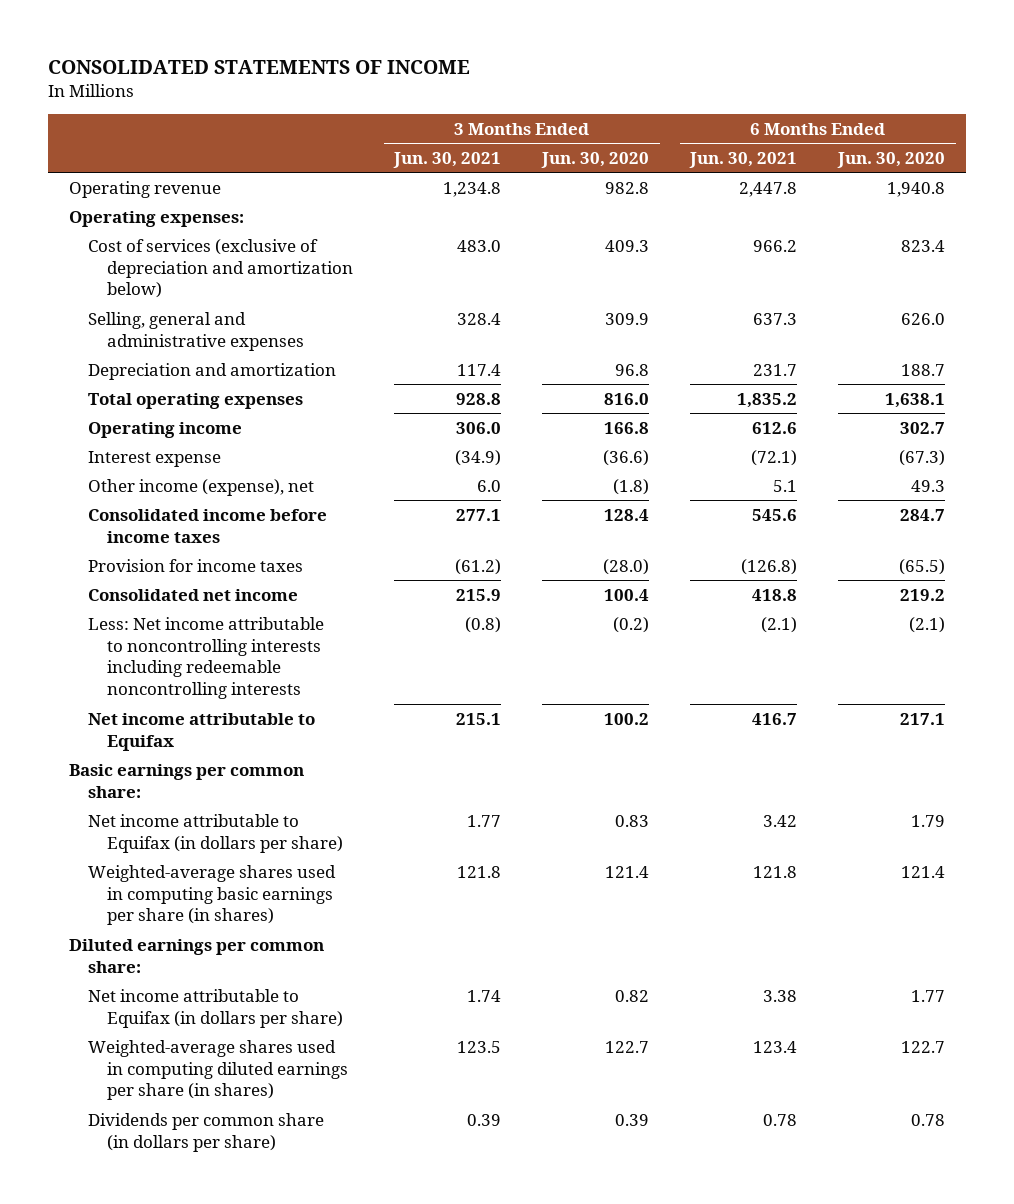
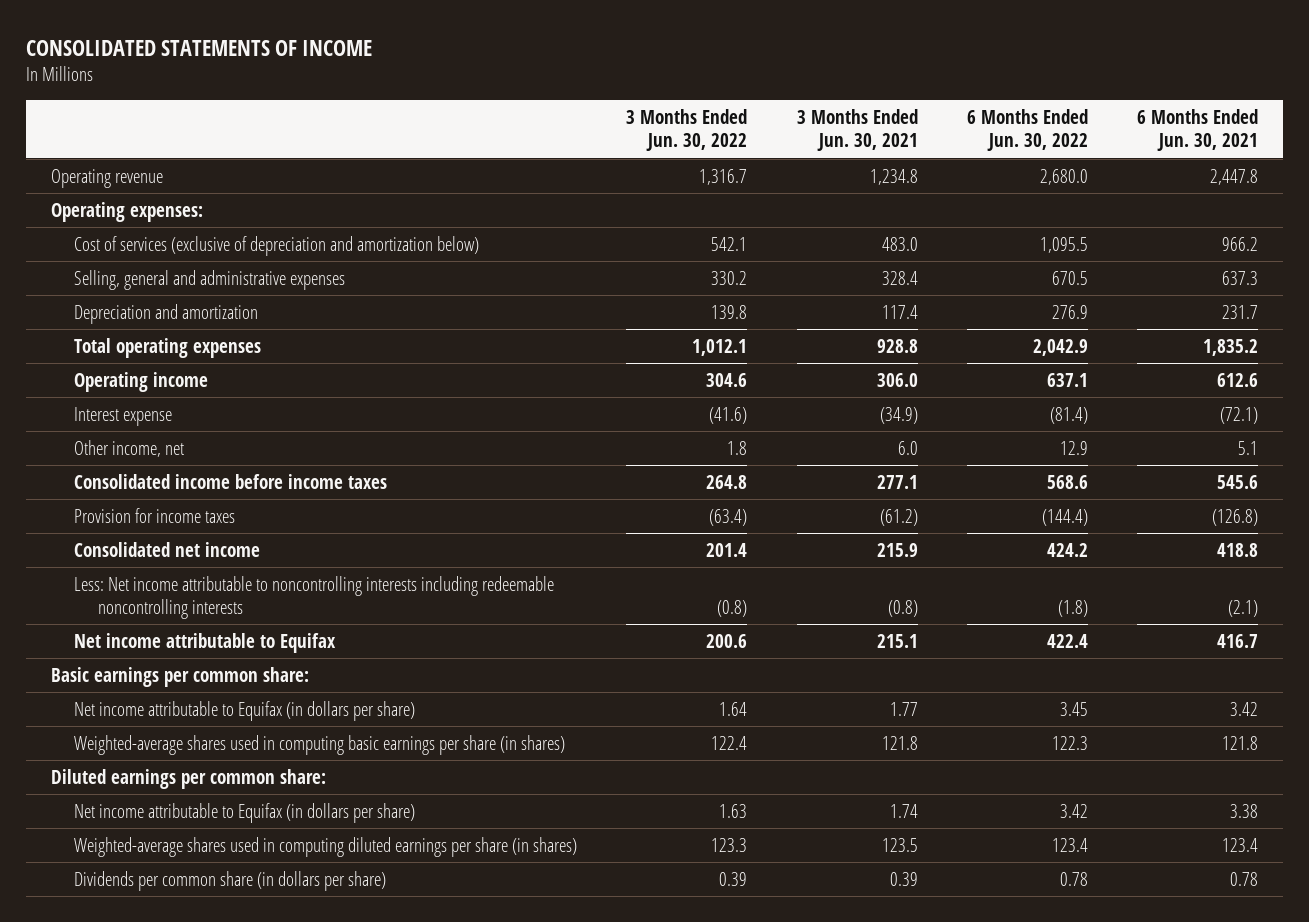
[541,151,650,168] Jun. 30, 2020 -> none
[837,151,946,168] Jun. 30, 2020 -> none
none -> [626,108,748,152] 3 Months Ended Jun. 30, 2022
none -> [966,108,1088,152] 6 Months Ended Jun. 30, 2022
[87,478,314,496] Other income (expense), net -> [74,439,185,457] Other income, net

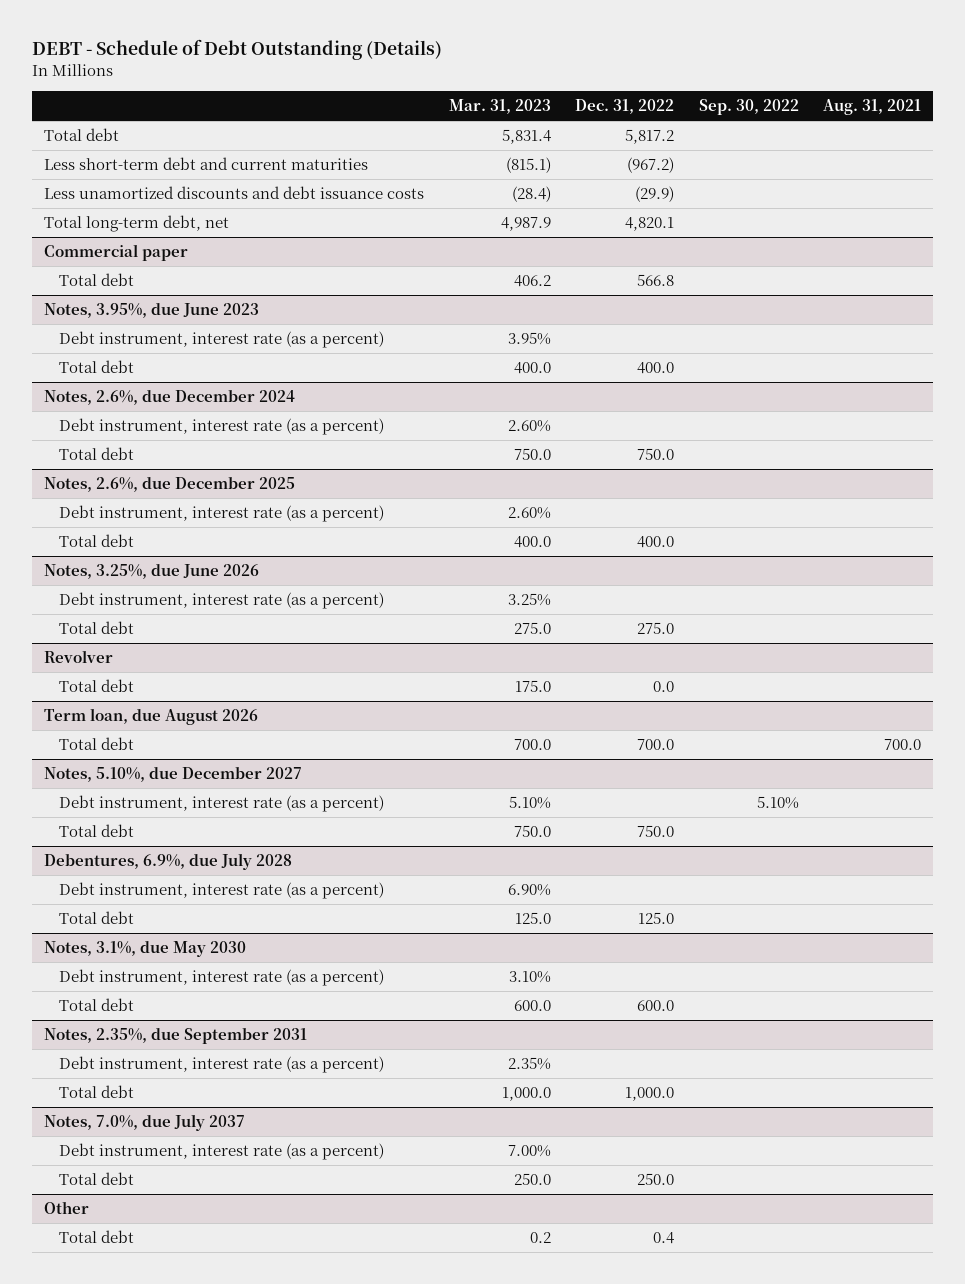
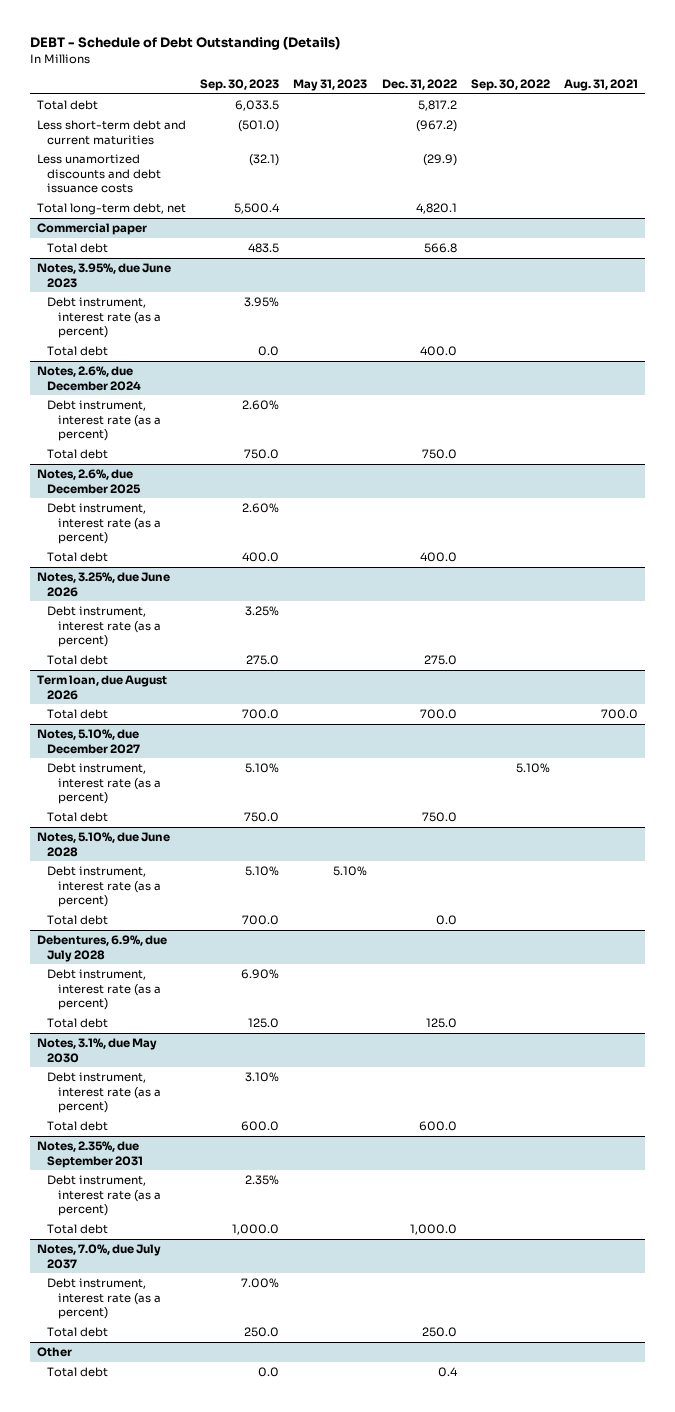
[448,98,551,114] Mar. 31, 2023 -> none
none -> [200,78,280,91] Sep. 30, 2023
none -> [293,78,368,91] May 31, 2023
[44,650,114,664] Revolver -> none
[58,679,134,693] Total debt -> none
none -> [36,831,170,857] Notes, 5.10%, due June 2028
none -> [47,865,161,908] Debt instrument, interest rate (as a percent)
none -> [47,914,109,925] Total debt

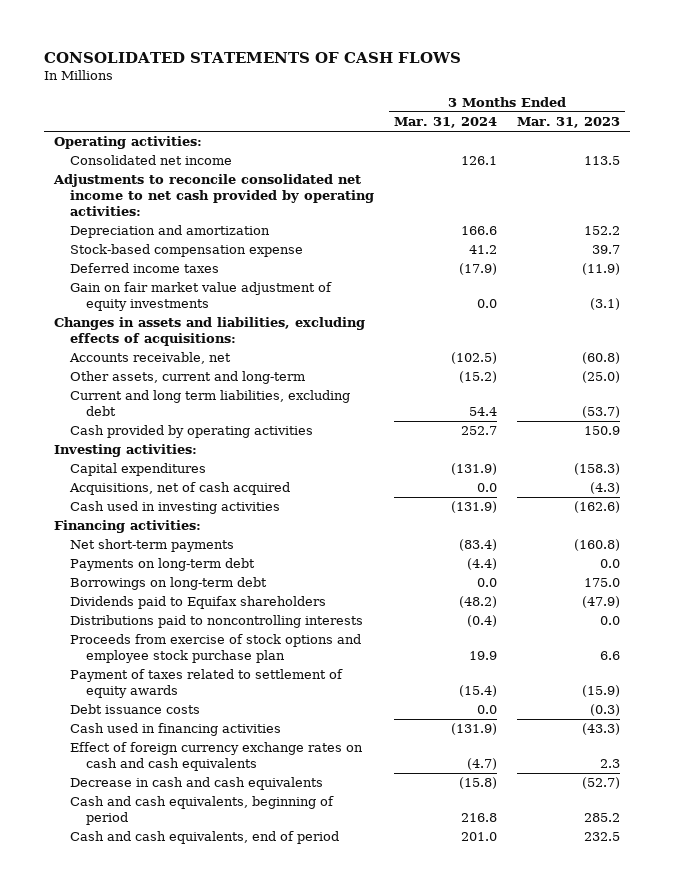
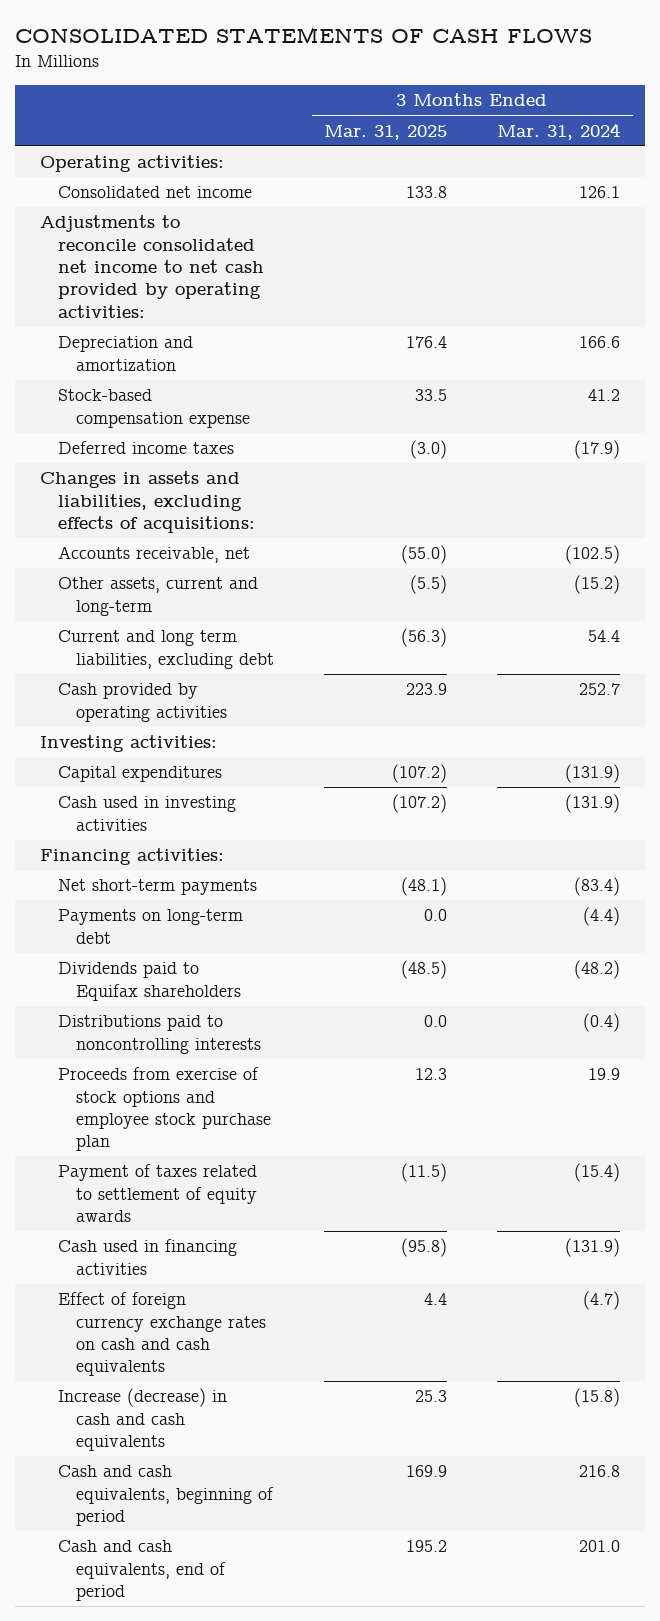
[516,117,620,129] Mar. 31, 2023 -> none
none -> [324,124,448,140] Mar. 31, 2025
[69,282,332,312] Gain on fair market value adjustment of equity investments -> none
[68,482,290,496] Acquisitions, net of cash acquired -> none
[69,577,267,591] Borrowings on long-term debt -> none
[69,704,200,715] Debt issuance costs -> none
[69,777,323,791] Decrease in cash and cash equivalents -> [57,1388,227,1452] Increase (decrease) in cash and cash equivalents

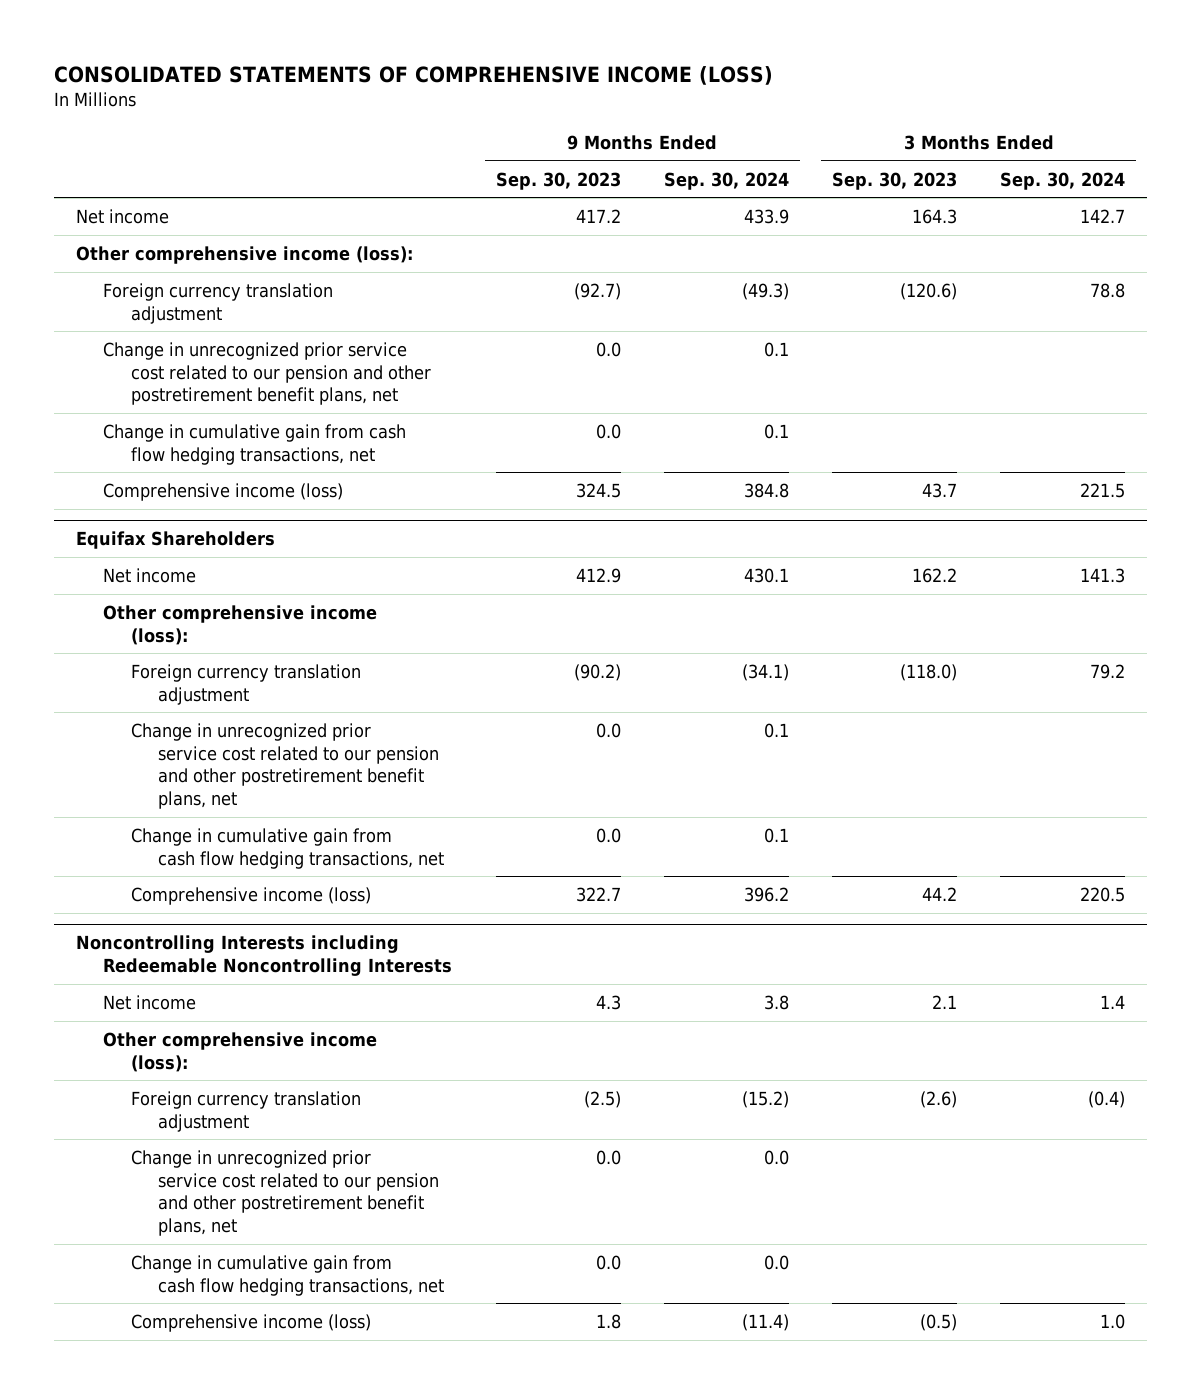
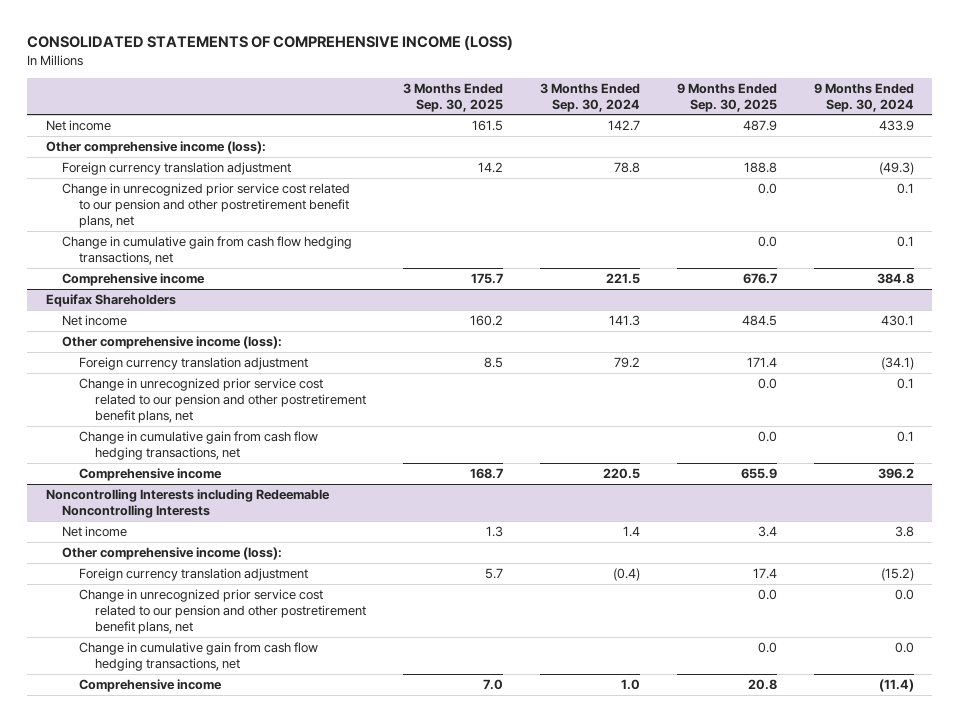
[495,171,621,190] Sep. 30, 2023 -> none
[832,171,958,190] Sep. 30, 2023 -> none
none -> [403,82,504,112] 3 Months Ended Sep. 30, 2025
none -> [676,82,777,112] 9 Months Ended Sep. 30, 2025
[103,482,344,501] Comprehensive income (loss) -> [62,273,206,287] Comprehensive income
[130,886,371,905] Comprehensive income (loss) -> [78,468,222,482] Comprehensive income
[130,1313,371,1332] Comprehensive income (loss) -> [78,679,222,693] Comprehensive income

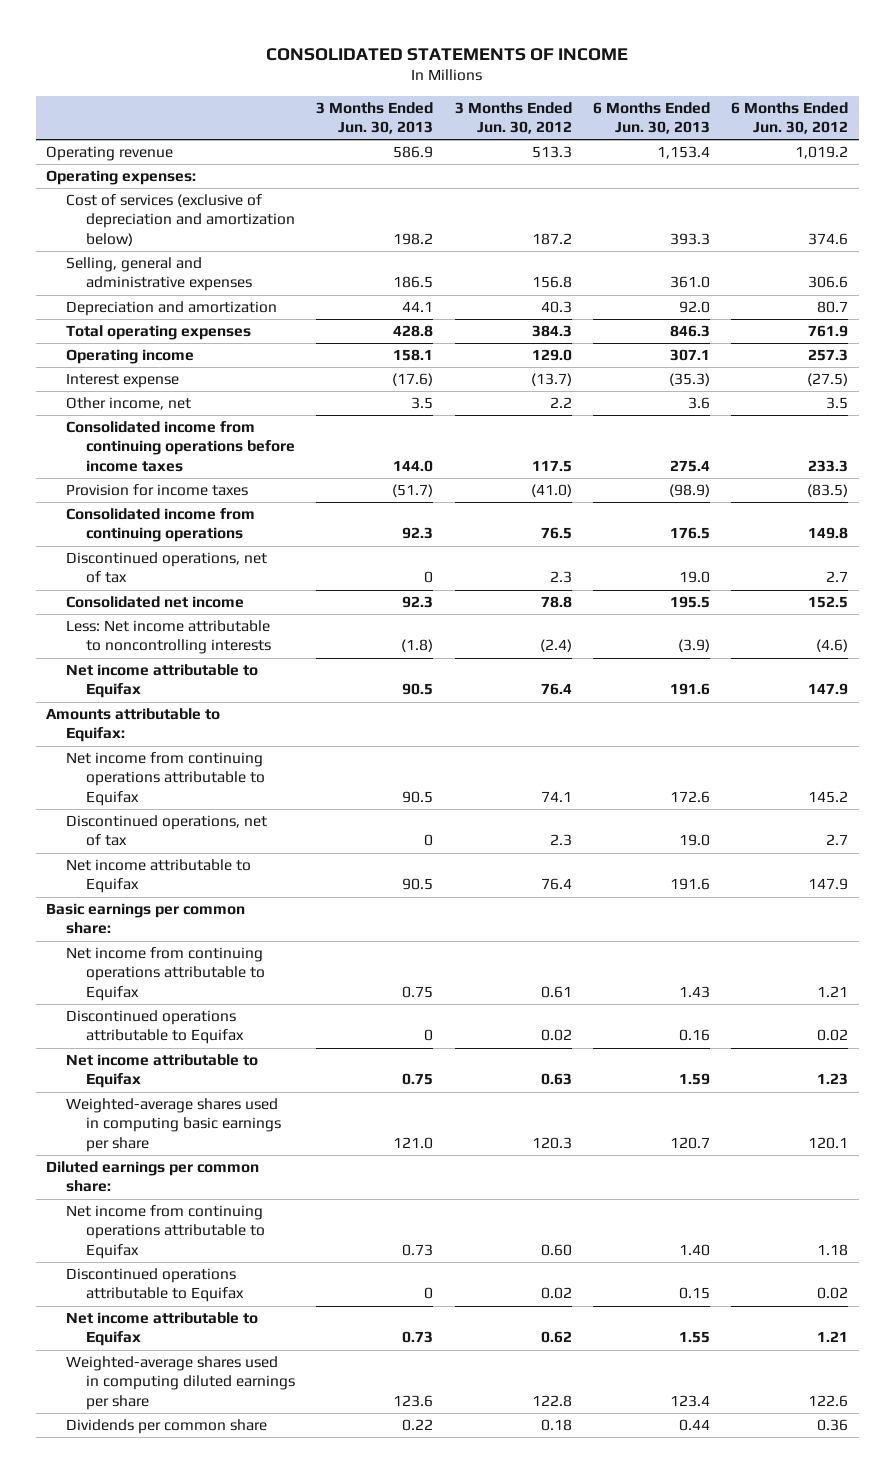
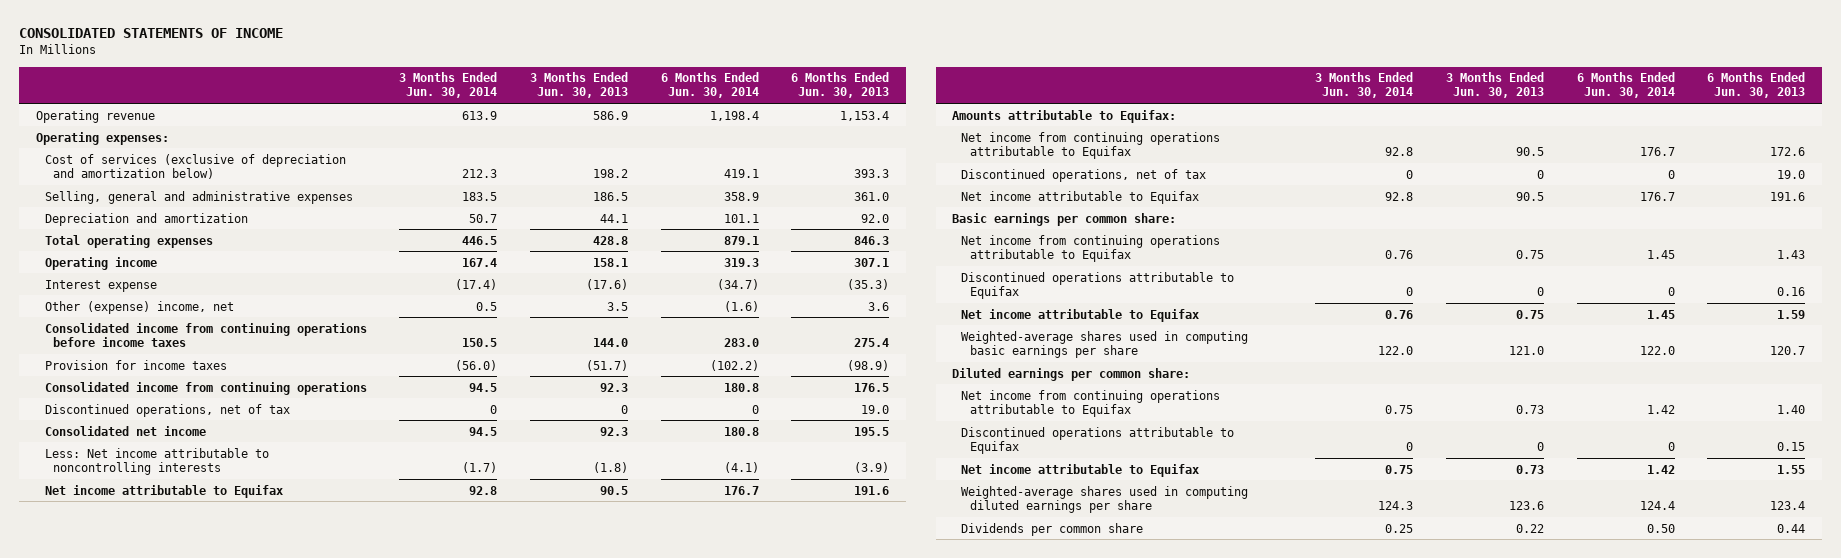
[454,102,572,135] 3 Months Ended Jun. 30, 2012 -> none
[730,102,848,135] 6 Months Ended Jun. 30, 2012 -> none
none -> [399,72,498,99] 3 Months Ended Jun. 30, 2014
none -> [660,72,759,99] 6 Months Ended Jun. 30, 2014
[66,397,192,411] Other income, net -> [44,300,234,314] Other (expense) income, net

